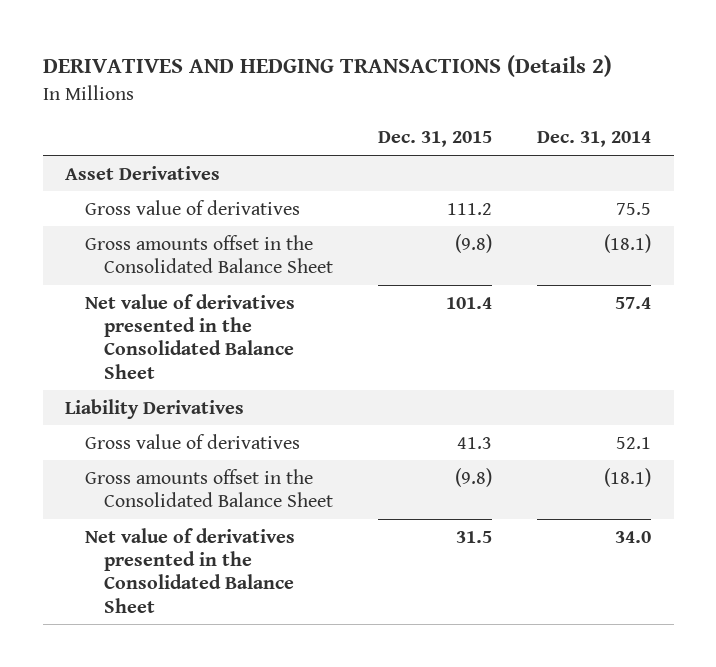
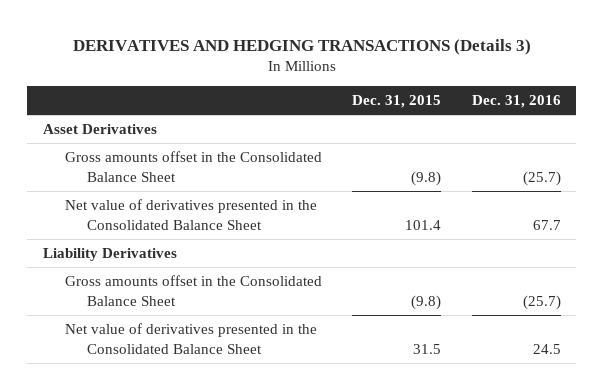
[42,55,612,78] DERIVATIVES AND HEDGING TRANSACTIONS (Details 2) -> [72,38,531,55] DERIVATIVES AND HEDGING TRANSACTIONS (Details 3)
[537,131,652,148] Dec. 31, 2014 -> none
none -> [471,94,561,108] Dec. 31, 2016
[84,199,300,215] Gross value of derivatives -> none
[84,433,300,449] Gross value of derivatives -> none

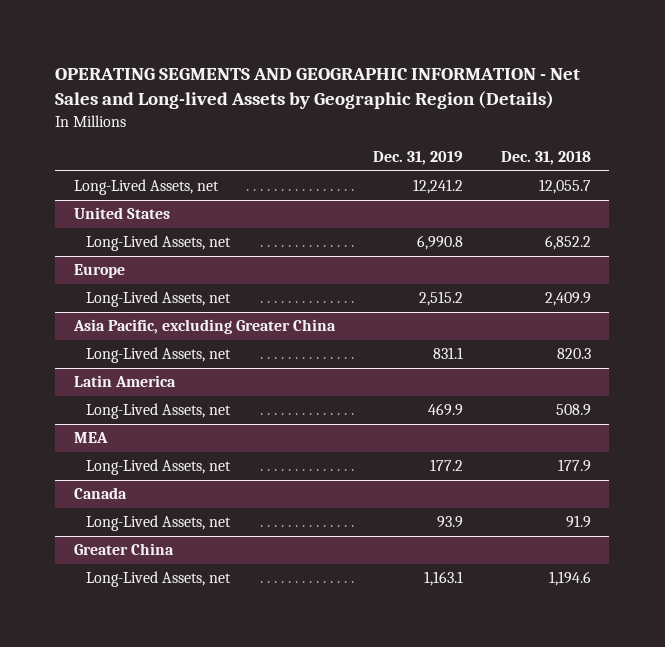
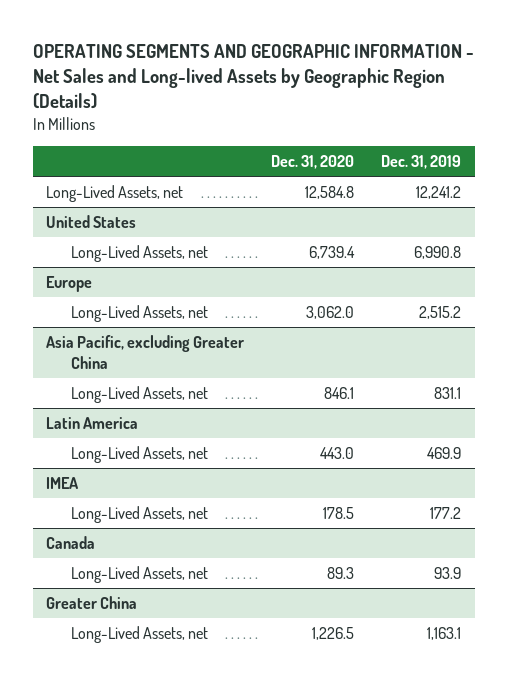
[500,151,591,166] Dec. 31, 2018 -> none
none -> [271,155,355,170] Dec. 31, 2020
[73,432,108,444] MEA -> [46,476,80,489] IMEA

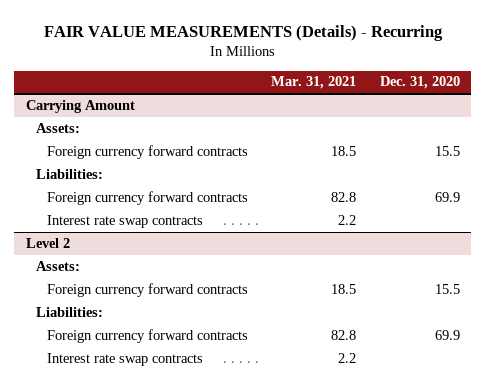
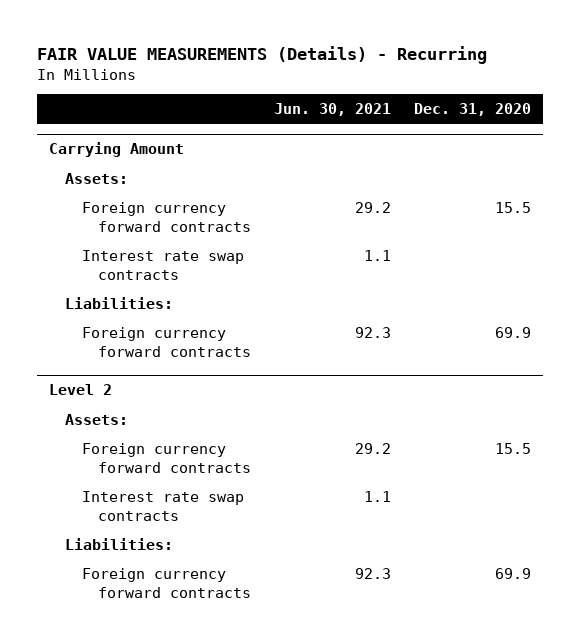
[271,76,357,90] Mar. 31, 2021 -> none
none -> [274,103,392,117] Jun. 30, 2021
[46,214,203,228] Interest rate swap contracts -> [81,250,244,280] Interest rate swap contracts
[46,352,203,366] Interest rate swap contracts -> [81,491,244,521] Interest rate swap contracts

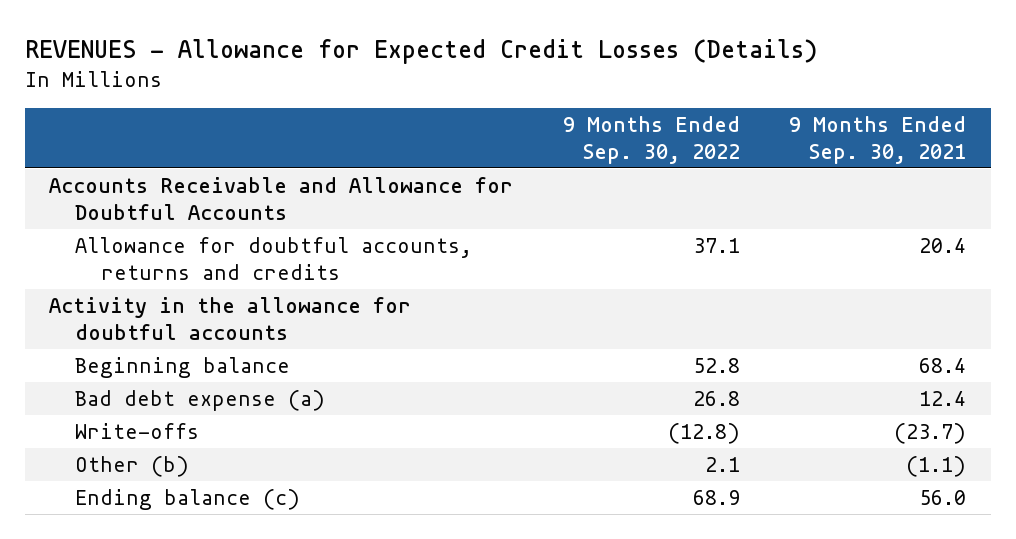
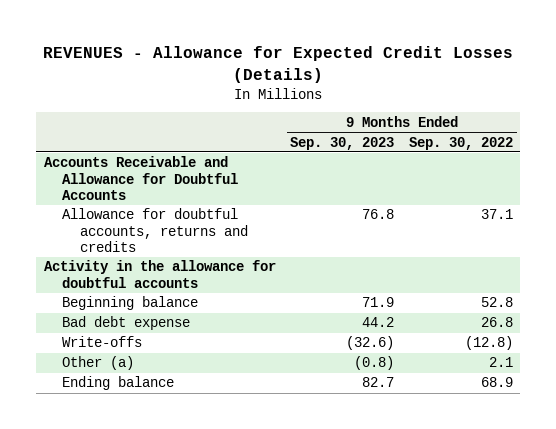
[789,115,967,164] 9 Months Ended Sep. 30, 2021 -> none
none -> [290,136,395,150] Sep. 30, 2023
[75,389,326,411] Bad debt expense (a) -> [61,316,190,331] Bad debt expense
[75,455,190,477] Other (b) -> [61,356,134,371] Other (a)
[75,488,301,510] Ending balance (c) -> [61,376,174,391] Ending balance

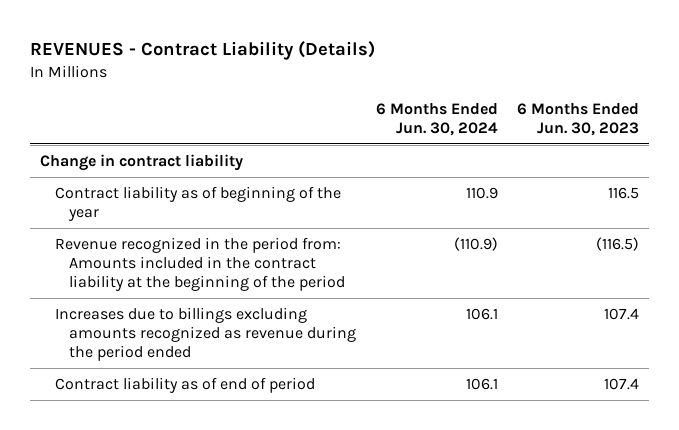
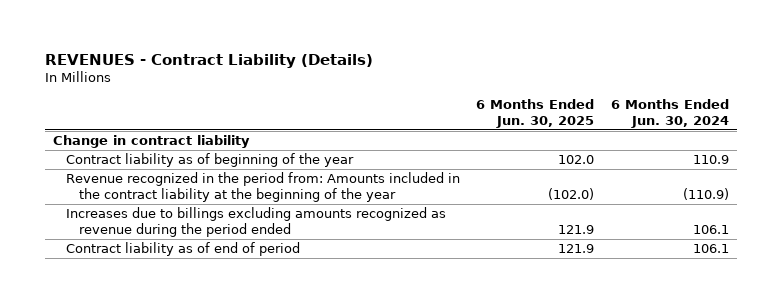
[516,102,639,136] 6 Months Ended Jun. 30, 2023 -> none
none -> [476,99,595,129] 6 Months Ended Jun. 30, 2025
[54,237,346,292] Revenue recognized in the period from: Amounts included in the contract liability at the beginning of the period -> [65,172,460,203] Revenue recognized in the period from: Amounts included in the contract liability at the beginning of the year

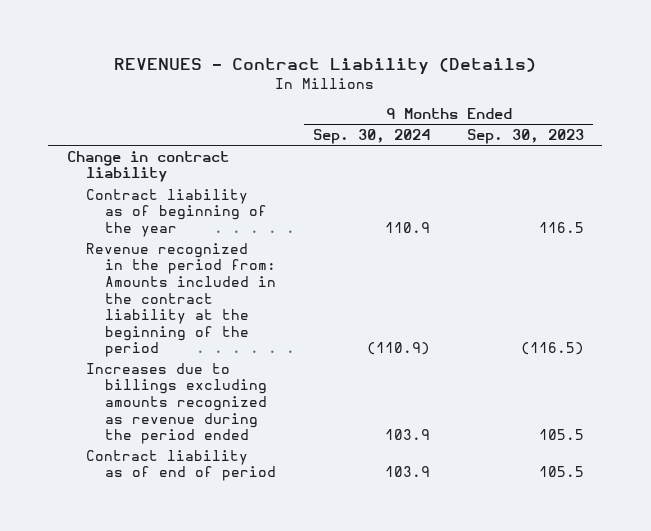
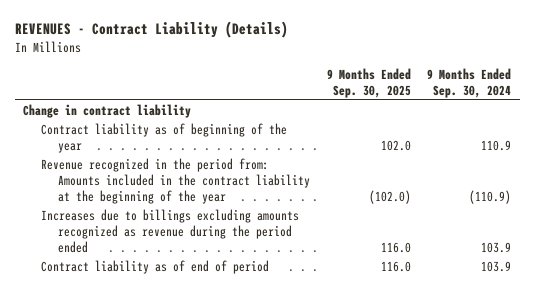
[466,128,584,144] Sep. 30, 2023 -> none
none -> [326,67,411,98] 9 Months Ended Sep. 30, 2025
[86,242,277,358] Revenue recognized in the period from: Amounts included in the contract liability at the beginning of the period -> [40,158,311,204] Revenue recognized in the period from: Amounts included in the contract liability at the beginning of the year

